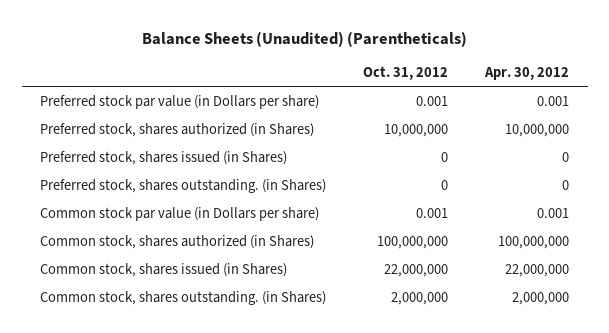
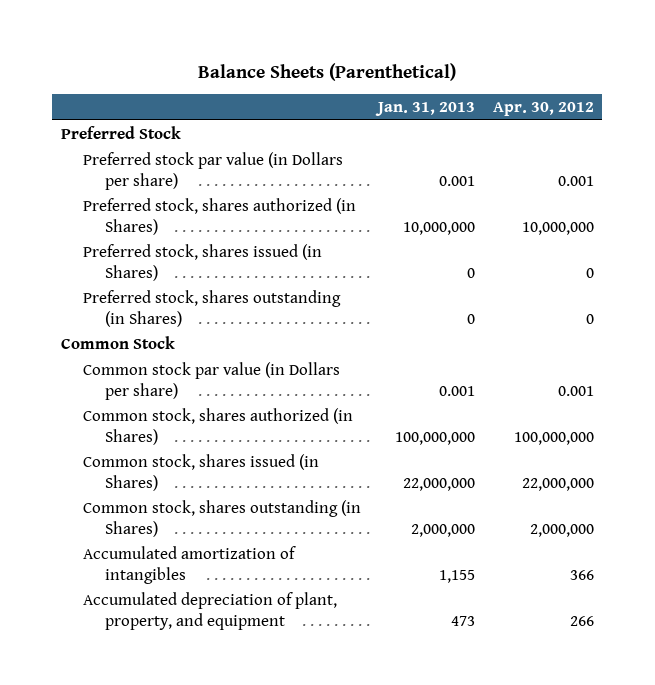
[141,30,467,47] Balance Sheets (Unaudited) (Parentheticals) -> [198,62,457,81] Balance Sheets (Parenthetical)
[363,66,449,81] Oct. 31, 2012 -> none
none -> [375,102,476,117] Jan. 31, 2013
none -> [60,125,181,139] Preferred Stock
[40,178,327,193] Preferred stock, shares outstanding. (in Shares) -> [83,289,342,327] Preferred stock, shares outstanding (in Shares)
none -> [60,335,175,349] Common Stock
[40,290,327,305] Common stock, shares outstanding. (in Shares) -> [83,499,362,537] Common stock, shares outstanding (in Shares)
none -> [83,545,297,584] Accumulated amortization of intangibles
none -> [83,591,338,630] Accumulated depreciation of plant, property, and equipment

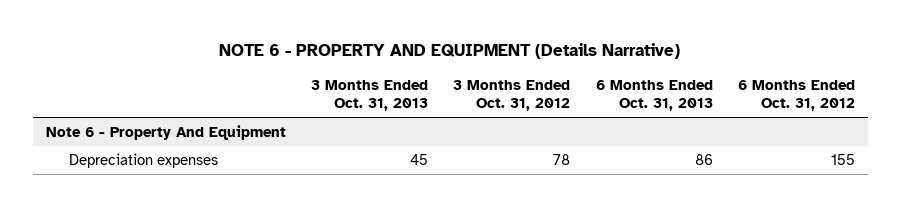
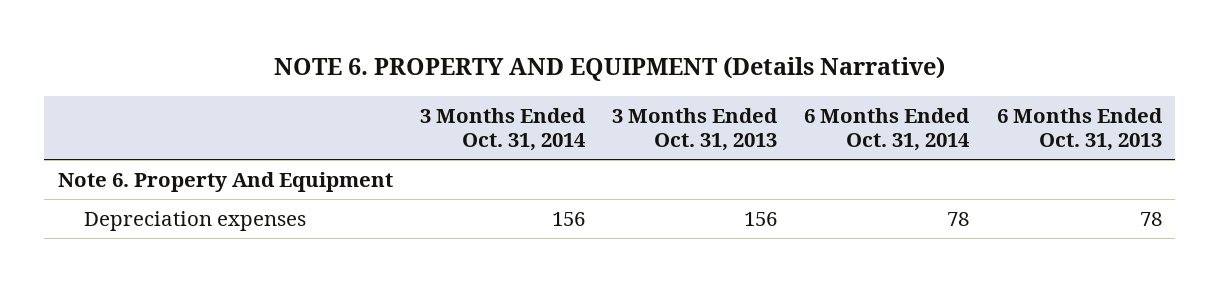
[219,43,681,60] NOTE 6 - PROPERTY AND EQUIPMENT (Details Narrative) -> [273,56,945,82] NOTE 6. PROPERTY AND EQUIPMENT (Details Narrative)
[453,80,571,112] 3 Months Ended Oct. 31, 2012 -> none
[738,80,856,112] 6 Months Ended Oct. 31, 2012 -> none
none -> [419,107,586,152] 3 Months Ended Oct. 31, 2014
none -> [804,107,971,152] 6 Months Ended Oct. 31, 2014
[45,125,286,141] Note 6 - Property And Equipment -> [57,171,393,192] Note 6. Property And Equipment
[409,154,428,166] 45 -> [744,211,778,226] 156
[694,154,713,166] 86 -> [1139,211,1162,226] 78

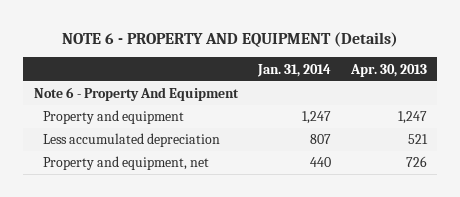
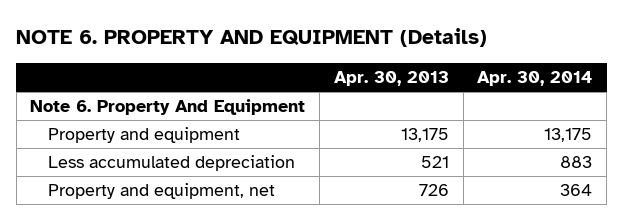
[62,32,399,48] NOTE 6 - PROPERTY AND EQUIPMENT (Details) -> [16,28,488,48] NOTE 6. PROPERTY AND EQUIPMENT (Details)
[256,63,331,77] Jan. 31, 2014 -> none
none -> [477,71,593,87] Apr. 30, 2014
[33,87,239,102] Note 6 - Property And Equipment -> [30,99,306,116] Note 6. Property And Equipment
[397,111,427,125] 1,247 -> [400,128,449,143] 13,175

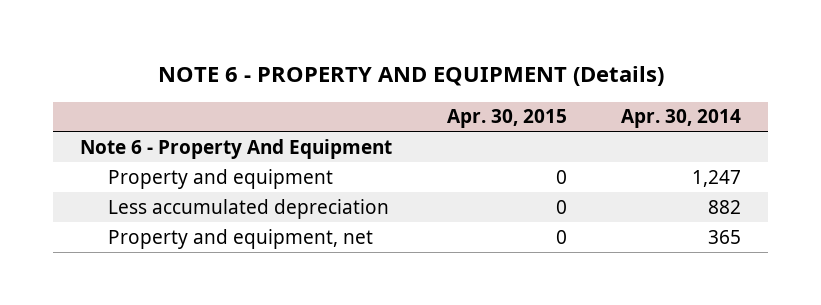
[16,28,488,48] NOTE 6. PROPERTY AND EQUIPMENT (Details) -> [157,66,664,87] NOTE 6 - PROPERTY AND EQUIPMENT (Details)
[333,71,449,87] Apr. 30, 2013 -> none
none -> [446,109,567,129] Apr. 30, 2015
[30,99,306,116] Note 6. Property And Equipment -> [79,138,392,159] Note 6 - Property And Equipment
[544,128,593,143] 13,175 -> [692,169,742,187] 1,247
[560,156,593,169] 883 -> [708,199,742,214] 882
[560,184,593,197] 364 -> [708,229,742,244] 365

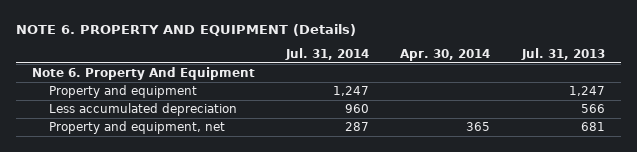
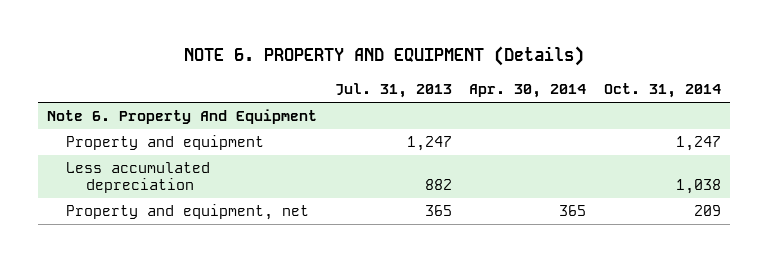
[285,47,370,60] Jul. 31, 2014 -> none
none -> [603,83,721,99] Oct. 31, 2014
[580,103,605,113] 566 -> [424,179,452,191] 882
[580,121,605,131] 681 -> [424,205,452,217] 365

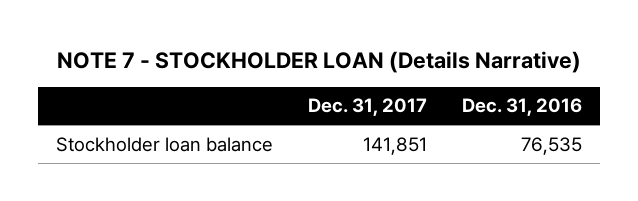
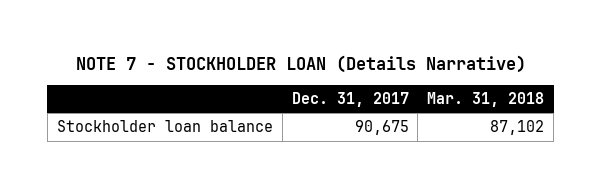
[462,98,583,117] Dec. 31, 2016 -> none
none -> [427,91,545,107] Mar. 31, 2018
[363,136,428,155] 141,851 -> [354,120,409,136] 90,675

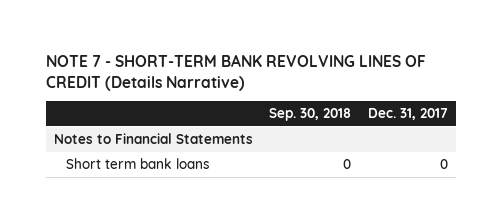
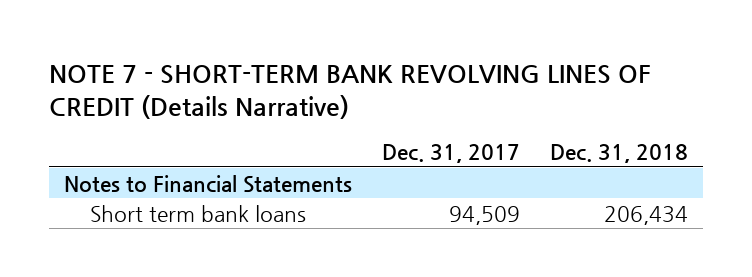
[269,108,352,122] Sep. 30, 2018 -> none
none -> [550,143,689,163] Dec. 31, 2018
[439,159,448,170] 0 -> [449,205,521,225] 94,509

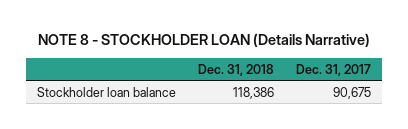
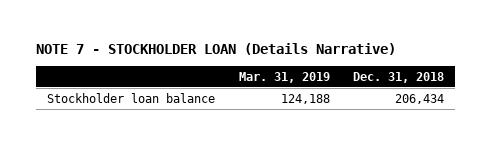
[37,33,370,48] NOTE 8 - STOCKHOLDER LOAN (Details Narrative) -> [35,43,396,56] NOTE 7 - STOCKHOLDER LOAN (Details Narrative)
[296,63,372,76] Dec. 31, 2017 -> none
none -> [238,71,330,83] Mar. 31, 2019
[232,86,274,99] 118,386 -> [394,93,444,104] 206,434

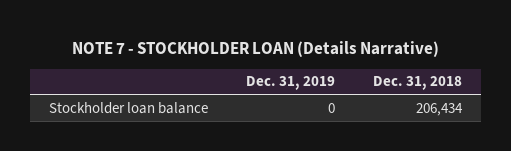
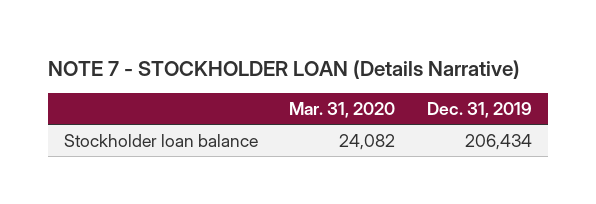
[372,76,462,91] Dec. 31, 2018 -> none
none -> [289,102,396,119] Mar. 31, 2020
[328,102,336,113] 0 -> [465,134,533,151] 206,434

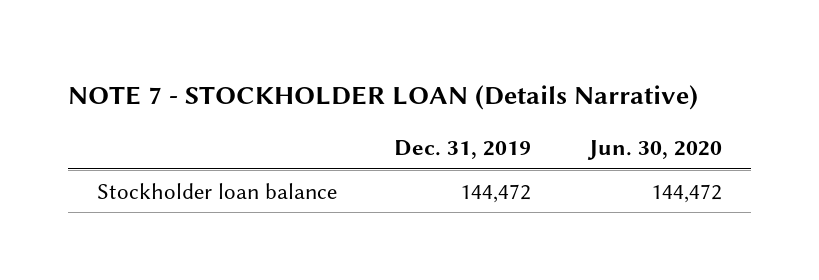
[289,102,396,119] Mar. 31, 2020 -> none
none -> [587,140,723,161] Jun. 30, 2020
[465,134,533,151] 206,434 -> [460,183,532,203] 144,472

